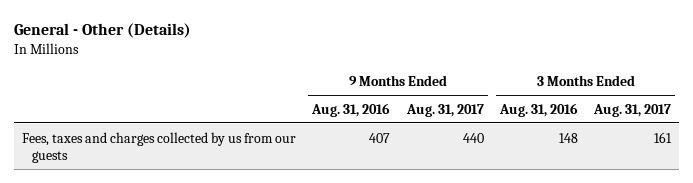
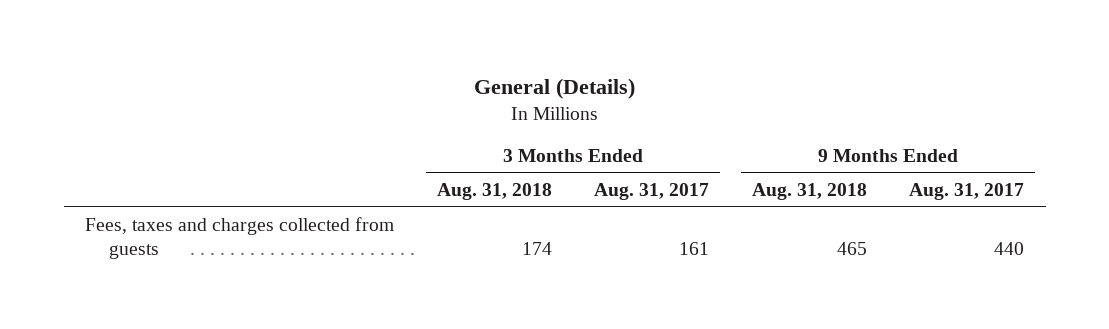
[13,23,191,39] General - Other (Details) -> [473,77,635,99] General (Details)
[311,102,391,117] Aug. 31, 2016 -> none
[498,102,578,117] Aug. 31, 2016 -> none
none -> [436,182,552,200] Aug. 31, 2018
none -> [751,182,867,200] Aug. 31, 2018
[21,131,296,163] Fees, taxes and charges collected by us from our guests -> [84,217,394,259] Fees, taxes and charges collected from guests

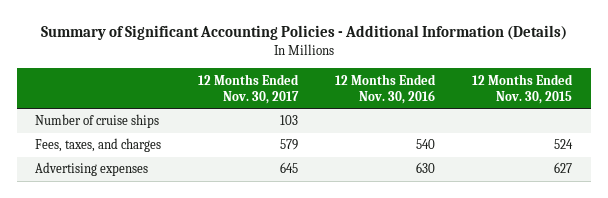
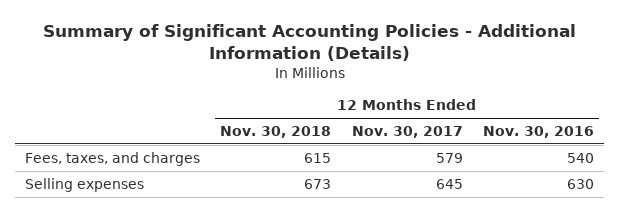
[472,73,574,104] 12 Months Ended Nov. 30, 2015 -> none
none -> [220,126,332,139] Nov. 30, 2018
[35,114,160,129] Number of cruise ships -> none
[35,162,149,177] Advertising expenses -> [25,178,145,193] Selling expenses

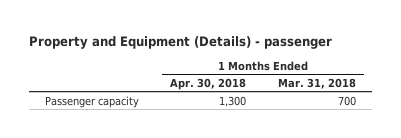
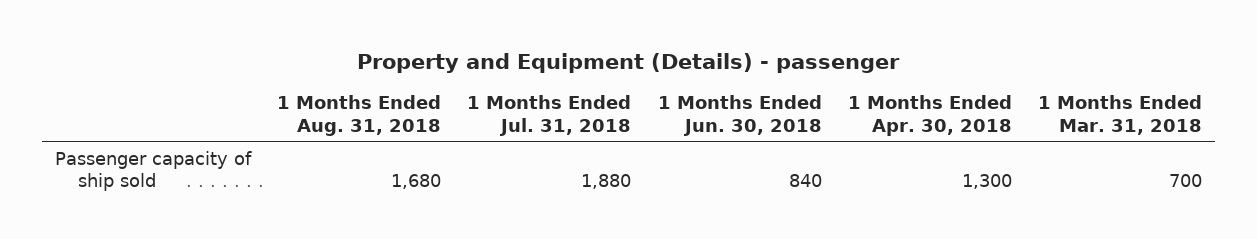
none -> [276,95,441,136] 1 Months Ended Aug. 31, 2018
none -> [467,95,632,136] 1 Months Ended Jul. 31, 2018
none -> [657,95,822,136] 1 Months Ended Jun. 30, 2018
[44,95,139,108] Passenger capacity -> [54,150,252,191] Passenger capacity of ship sold

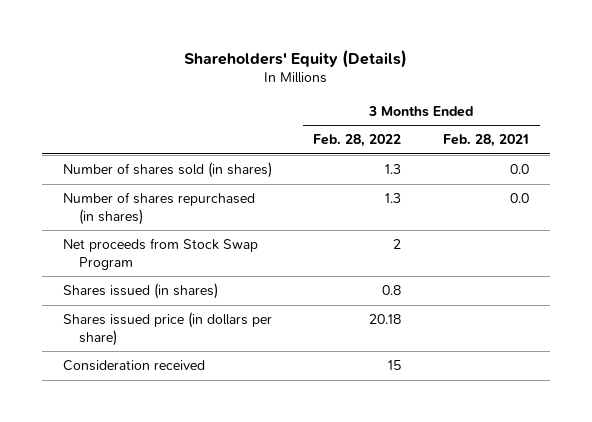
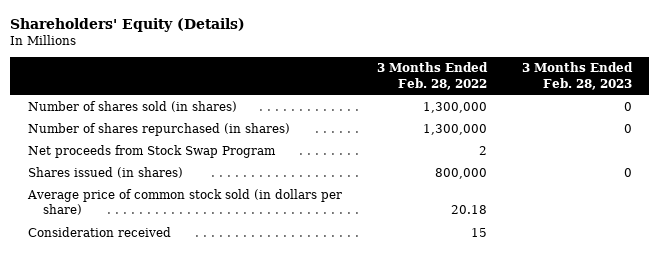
[443,134,530,148] Feb. 28, 2021 -> none
none -> [521,62,633,90] 3 Months Ended Feb. 28, 2023
[385,164,402,175] 1.3 -> [422,101,487,113] 1,300,000
[385,193,402,204] 1.3 -> [422,123,487,135] 1,300,000
[382,285,402,296] 0.8 -> [434,167,487,179] 800,000
[62,312,272,346] Shares issued price (in dollars per share) -> [26,188,342,215] Average price of common stock sold (in dollars per share)

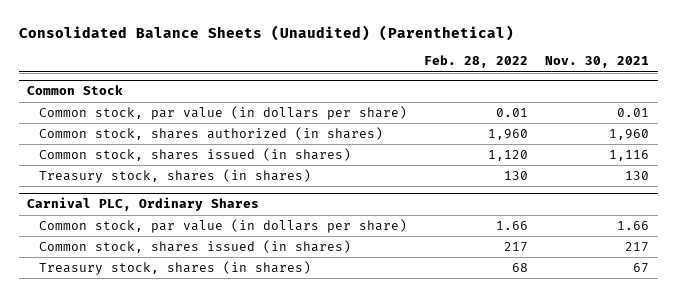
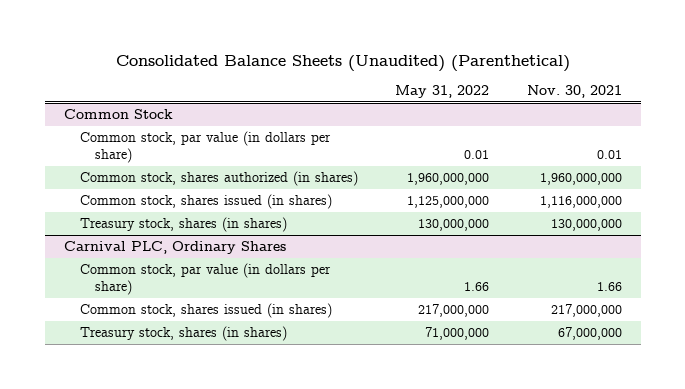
[424,55,529,69] Feb. 28, 2022 -> none
none -> [395,85,490,99] May 31, 2022
[609,129,650,141] 1,960 -> [539,173,622,186] 1,960,000,000
[609,150,650,162] 1,116 -> [539,196,622,209] 1,116,000,000
[625,171,650,181] 130 -> [550,219,622,232] 130,000,000
[625,242,650,253] 217 -> [550,304,622,318] 217,000,000
[633,263,650,274] 67 -> [557,327,622,341] 67,000,000

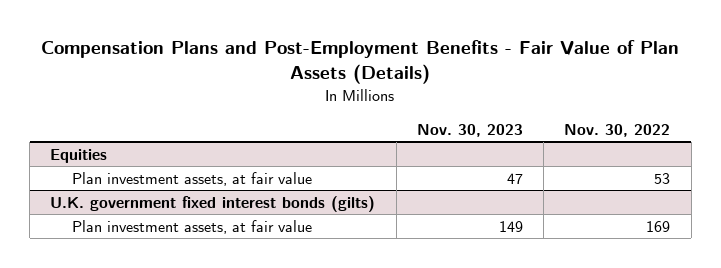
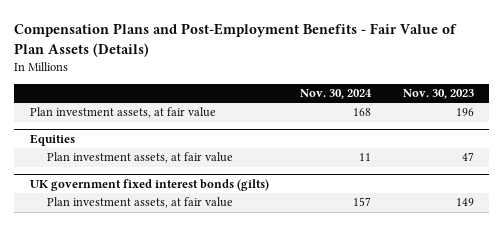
[564,123,671,137] Nov. 30, 2022 -> none
none -> [300,89,373,100] Nov. 30, 2024
none -> [29,107,216,119] Plan investment assets, at fair value
[50,195,376,212] U.K. government fixed interest bonds (gilts) -> [29,179,269,192] UK government fixed interest bonds (gilts)

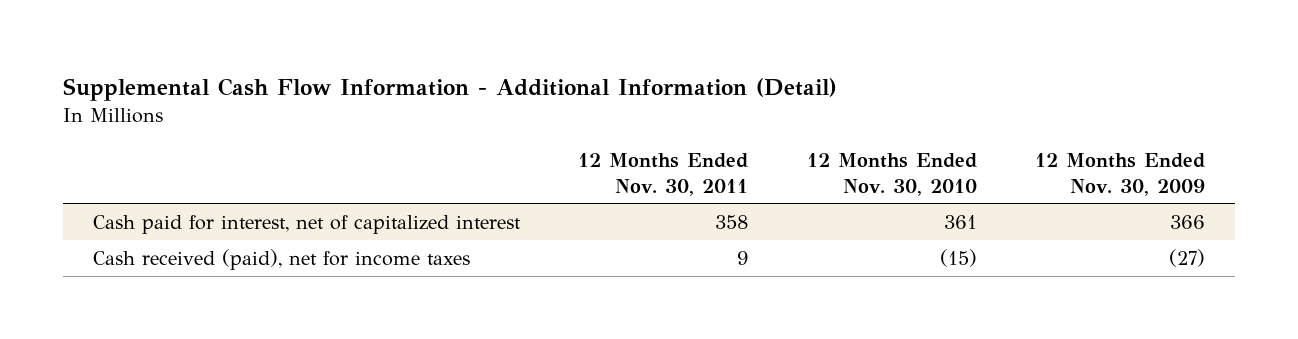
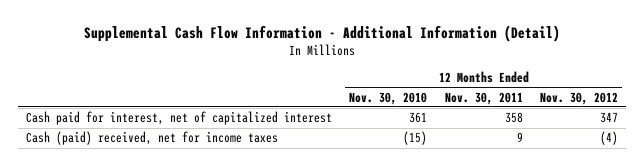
[1035,152,1206,196] 12 Months Ended Nov. 30, 2009 -> none
none -> [539,91,618,105] Nov. 30, 2012
[92,248,470,270] Cash received (paid), net for income taxes -> [26,131,279,146] Cash (paid) received, net for income taxes

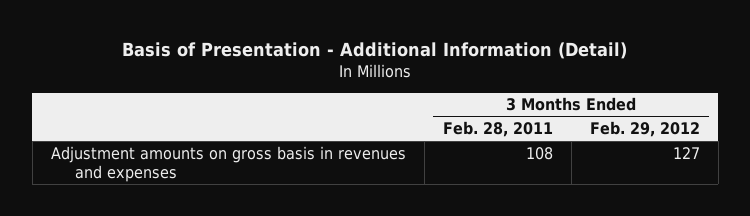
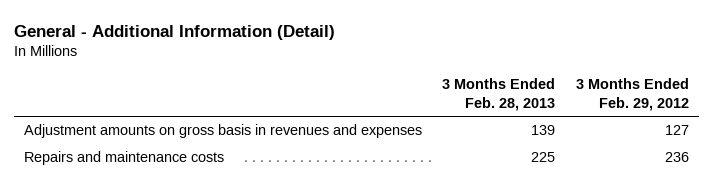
[122,42,628,60] Basis of Presentation - Additional Information (Detail) -> [14,24,336,40] General - Additional Information (Detail)
[442,121,553,138] Feb. 28, 2011 -> none
none -> [442,78,556,111] 3 Months Ended Feb. 28, 2013
none -> [24,151,225,166] Repairs and maintenance costs

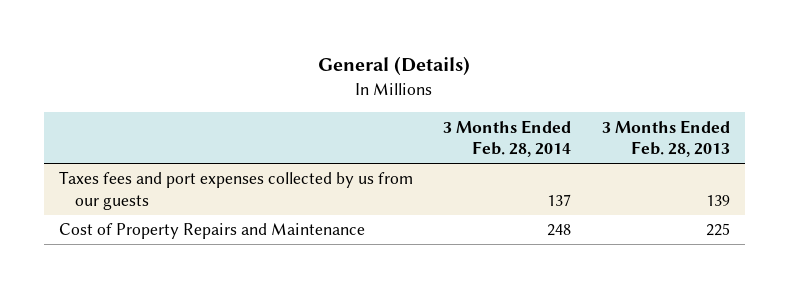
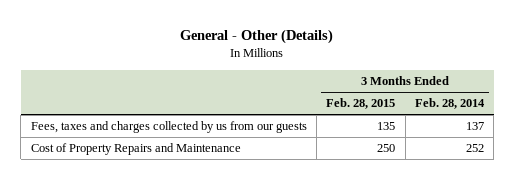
[318,56,471,77] General (Details) -> [180,29,334,45] General - Other (Details)
[601,119,730,158] 3 Months Ended Feb. 28, 2013 -> none
none -> [326,98,396,110] Feb. 28, 2015
[59,171,414,211] Taxes fees and port expenses collected by us from our guests -> [30,121,307,134] Fees, taxes and charges collected by us from our guests
[547,224,572,237] 248 -> [466,144,485,153] 252

